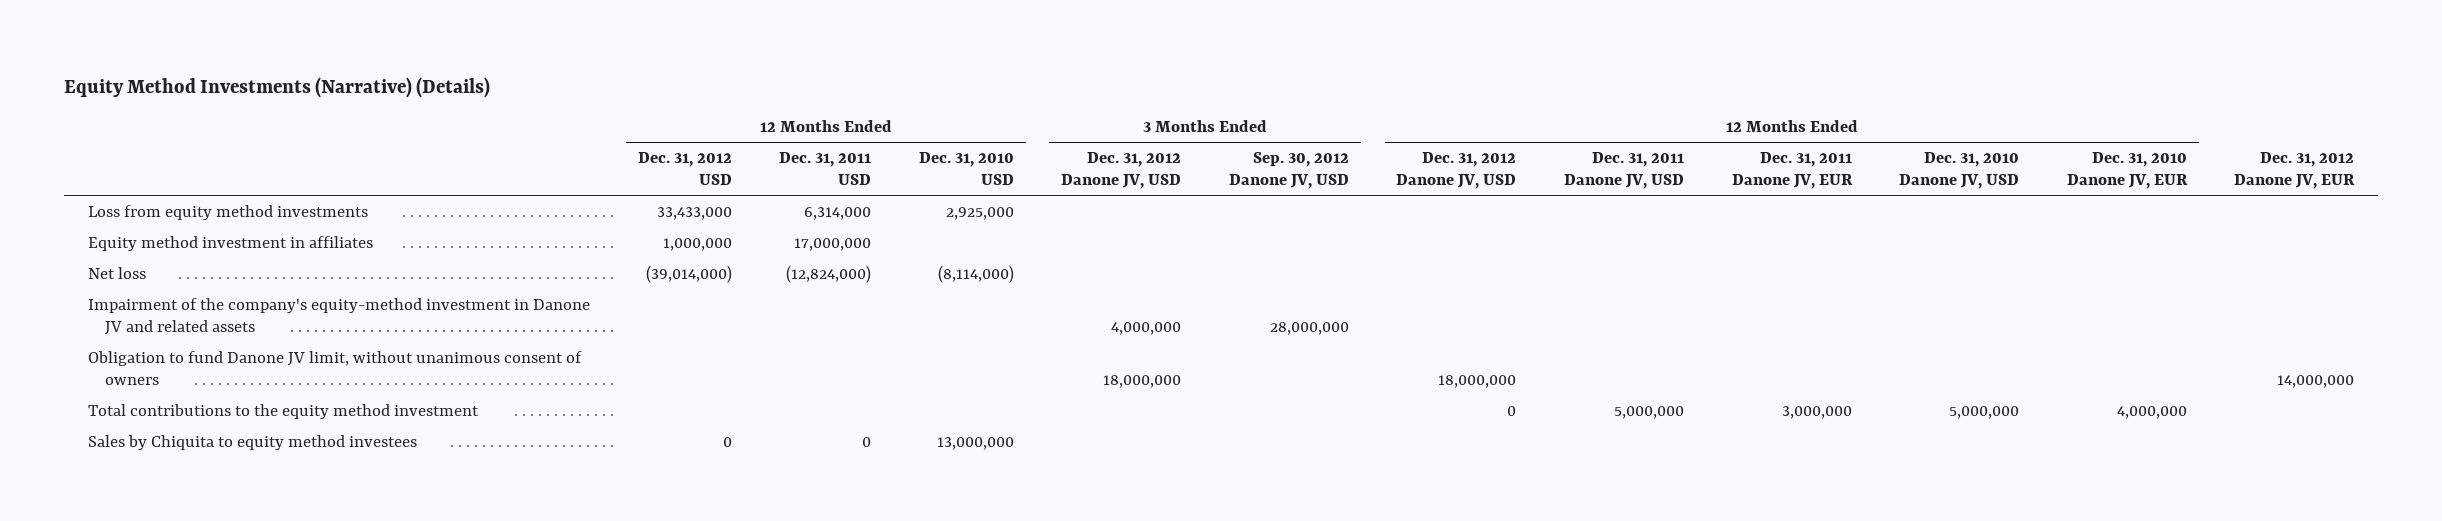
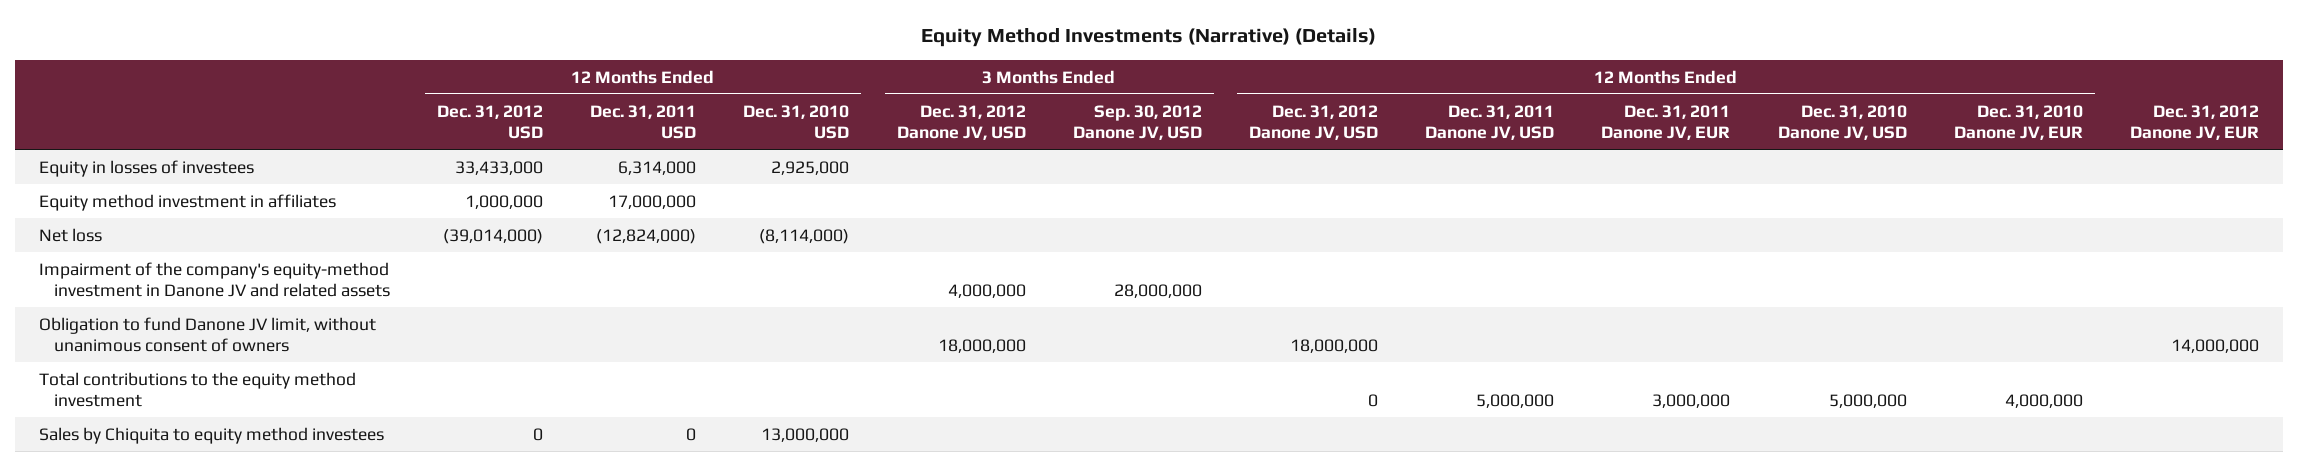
[87,204,368,220] Loss from equity method investments -> [39,159,255,177] Equity in losses of investees

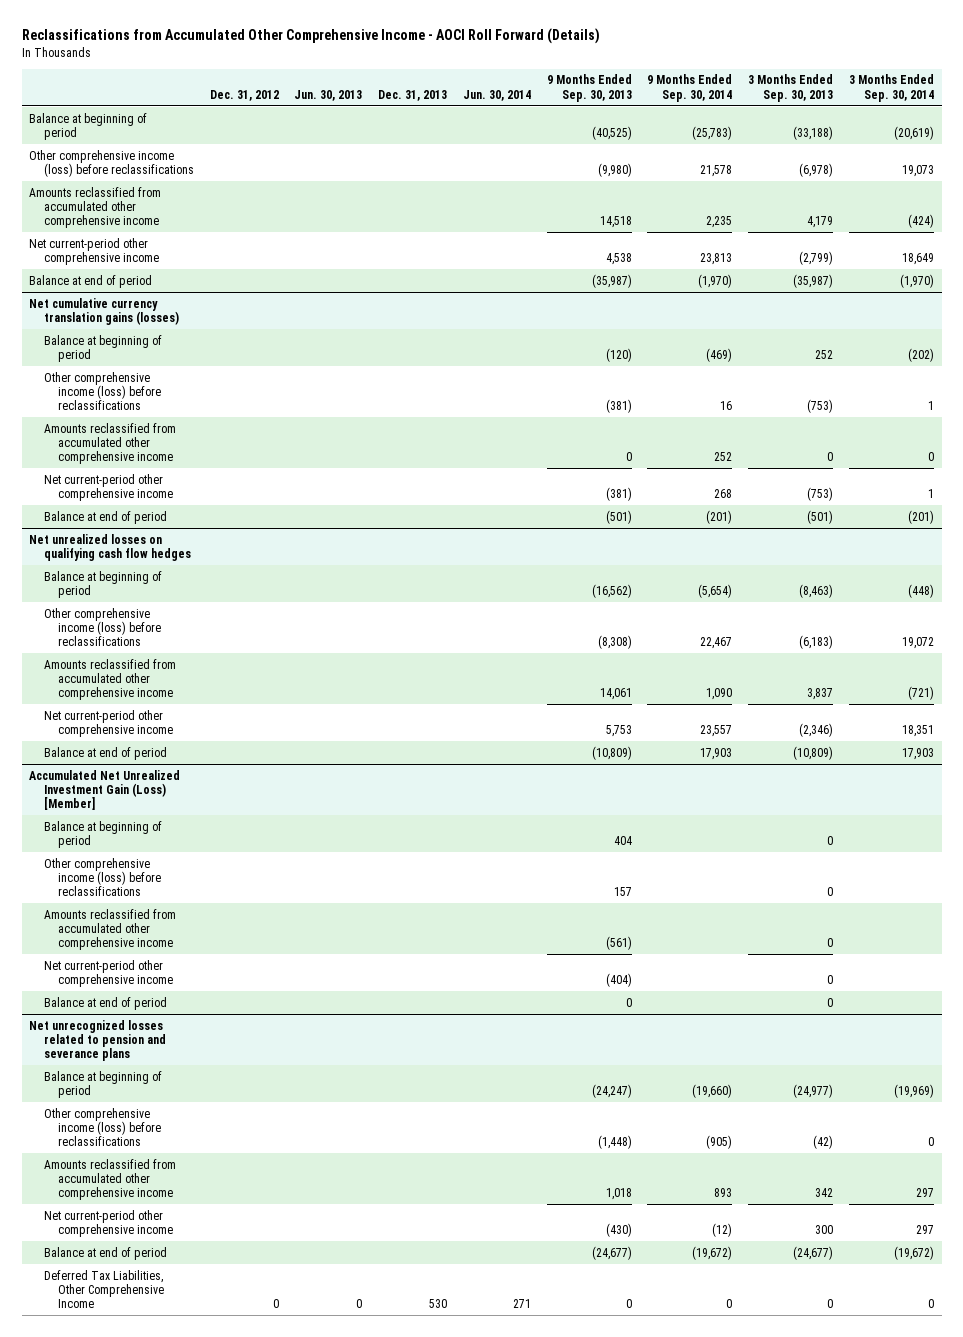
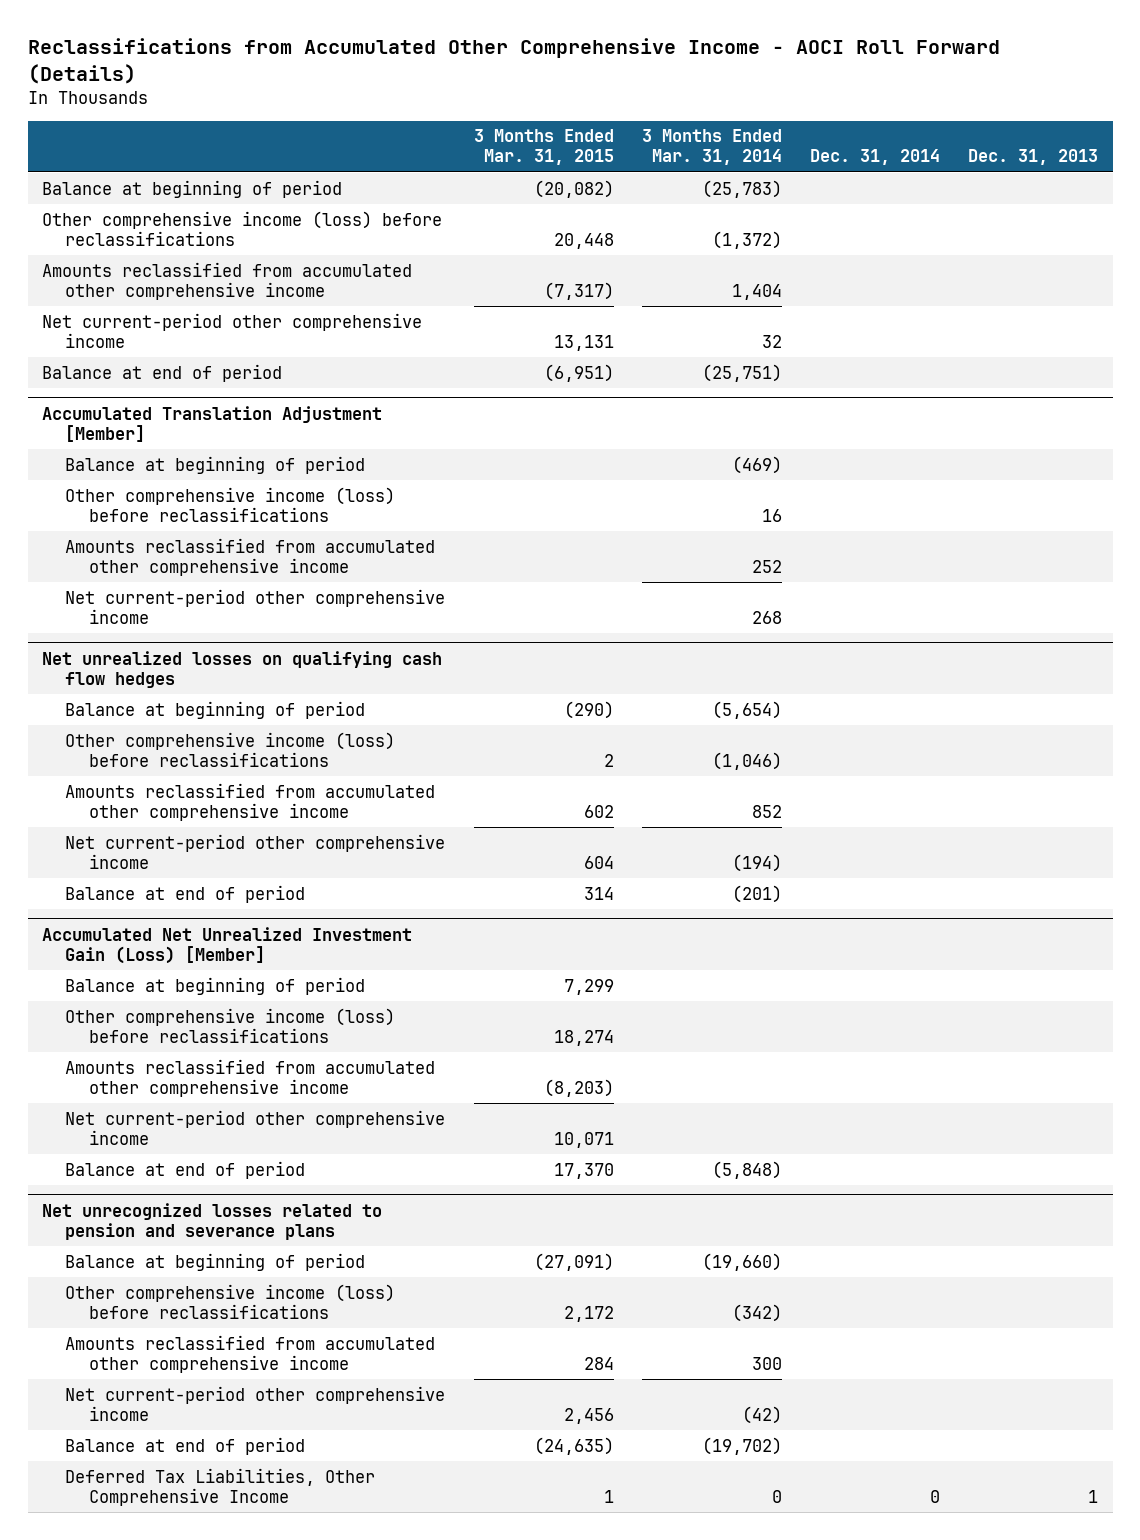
[209,89,279,101] Dec. 31, 2012 -> none
[294,89,363,101] Jun. 30, 2013 -> none
[462,89,531,101] Jun. 30, 2014 -> none
[546,74,632,102] 9 Months Ended Sep. 30, 2013 -> none
[647,74,733,102] 9 Months Ended Sep. 30, 2014 -> none
[748,74,834,102] 3 Months Ended Sep. 30, 2013 -> none
[848,74,934,102] 3 Months Ended Sep. 30, 2014 -> none
none -> [473,129,614,166] 3 Months Ended Mar. 31, 2015
none -> [641,129,782,166] 3 Months Ended Mar. 31, 2014
none -> [810,149,941,166] Dec. 31, 2014
[29,297,179,325] Net cumulative currency translation gains (losses) -> none
[43,334,162,362] Balance at beginning of period -> none
[43,371,162,410] Other comprehensive income (loss) before reclassifications -> none
[43,422,176,464] Amounts reclassified from accumulated other comprehensive income -> none
[43,473,174,501] Net current-period other comprehensive income -> none
[43,510,167,524] Balance at end of period -> none
none -> [41,405,382,442] Accumulated Translation Adjustment [Member]
none -> [65,455,366,474] Balance at beginning of period
none -> [65,486,396,522] Other comprehensive income (loss) before reclassifications
none -> [65,537,436,576] Amounts reclassified from accumulated other comprehensive income
none -> [65,588,446,624] Net current-period other comprehensive income
[429,1298,448,1308] 530 -> [1088,1489,1099,1503] 1

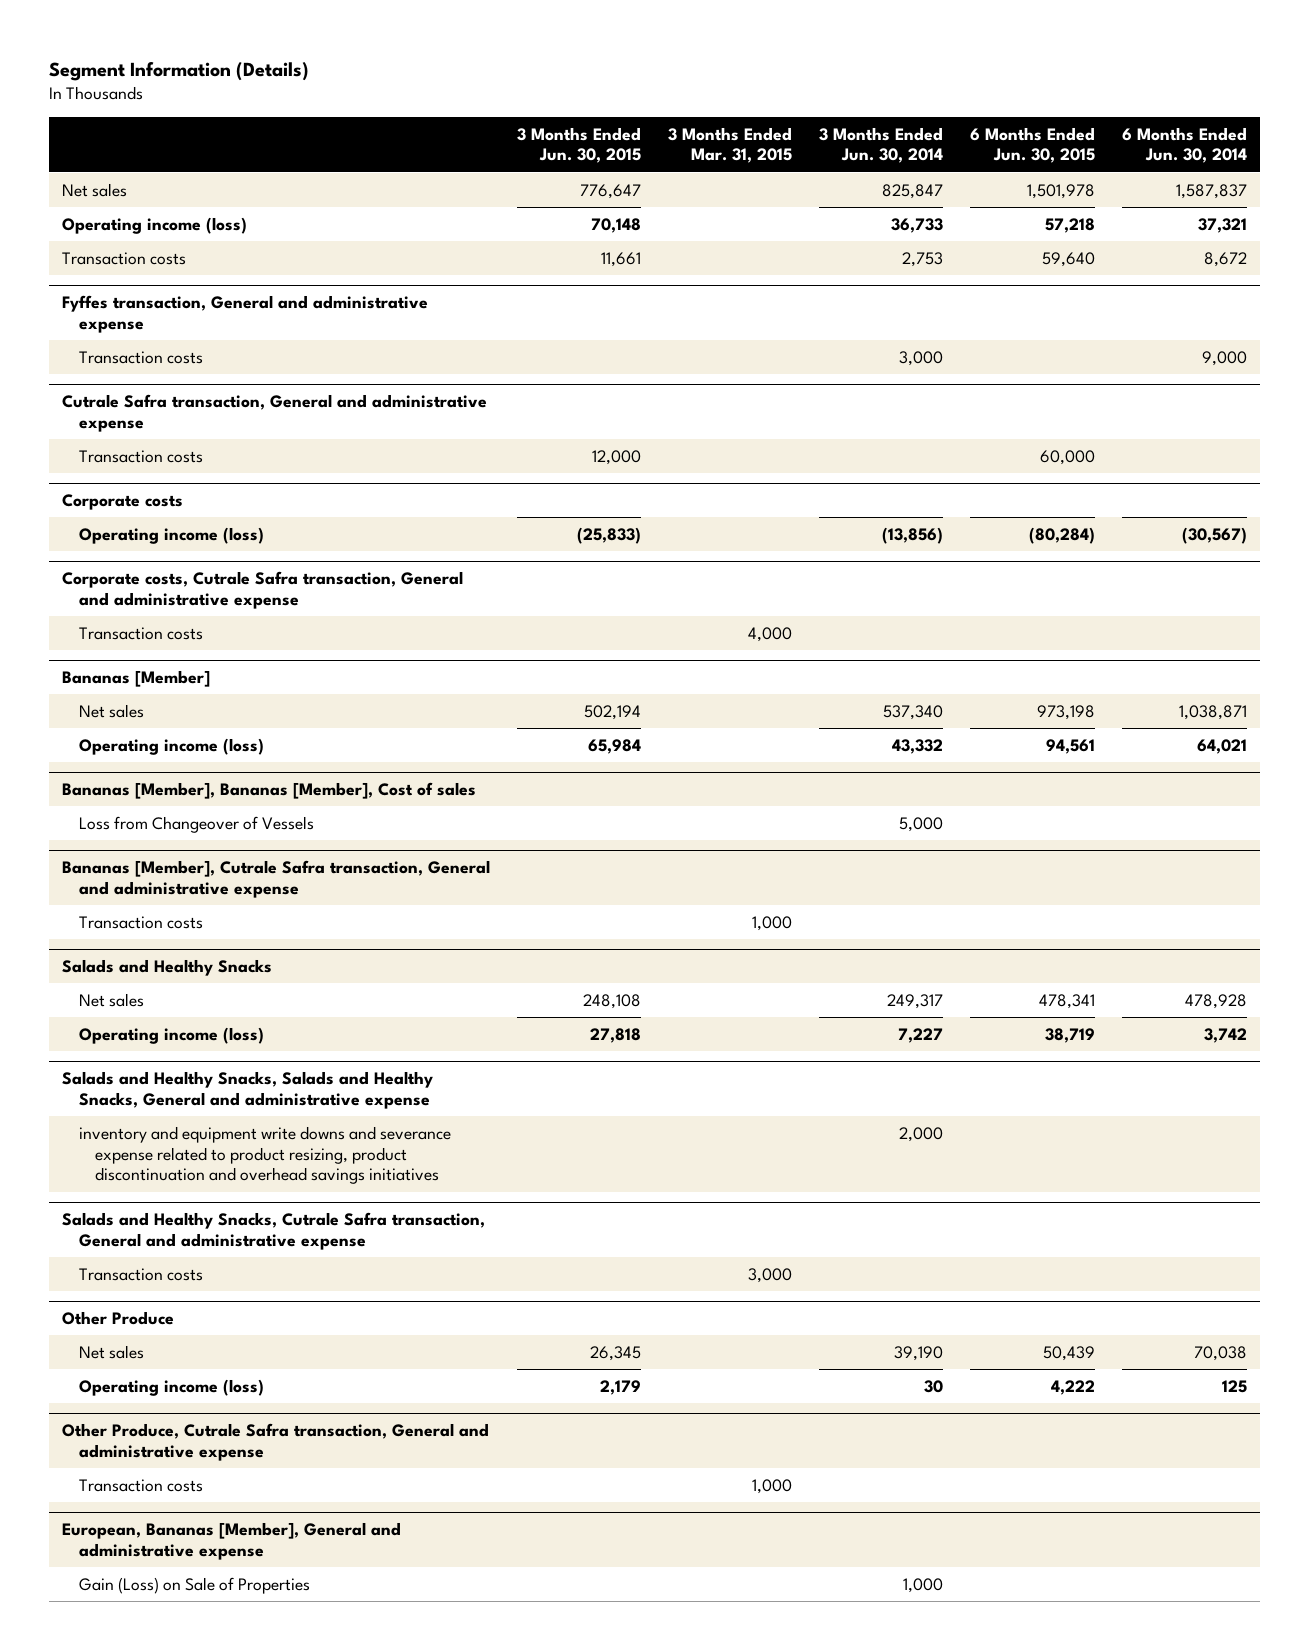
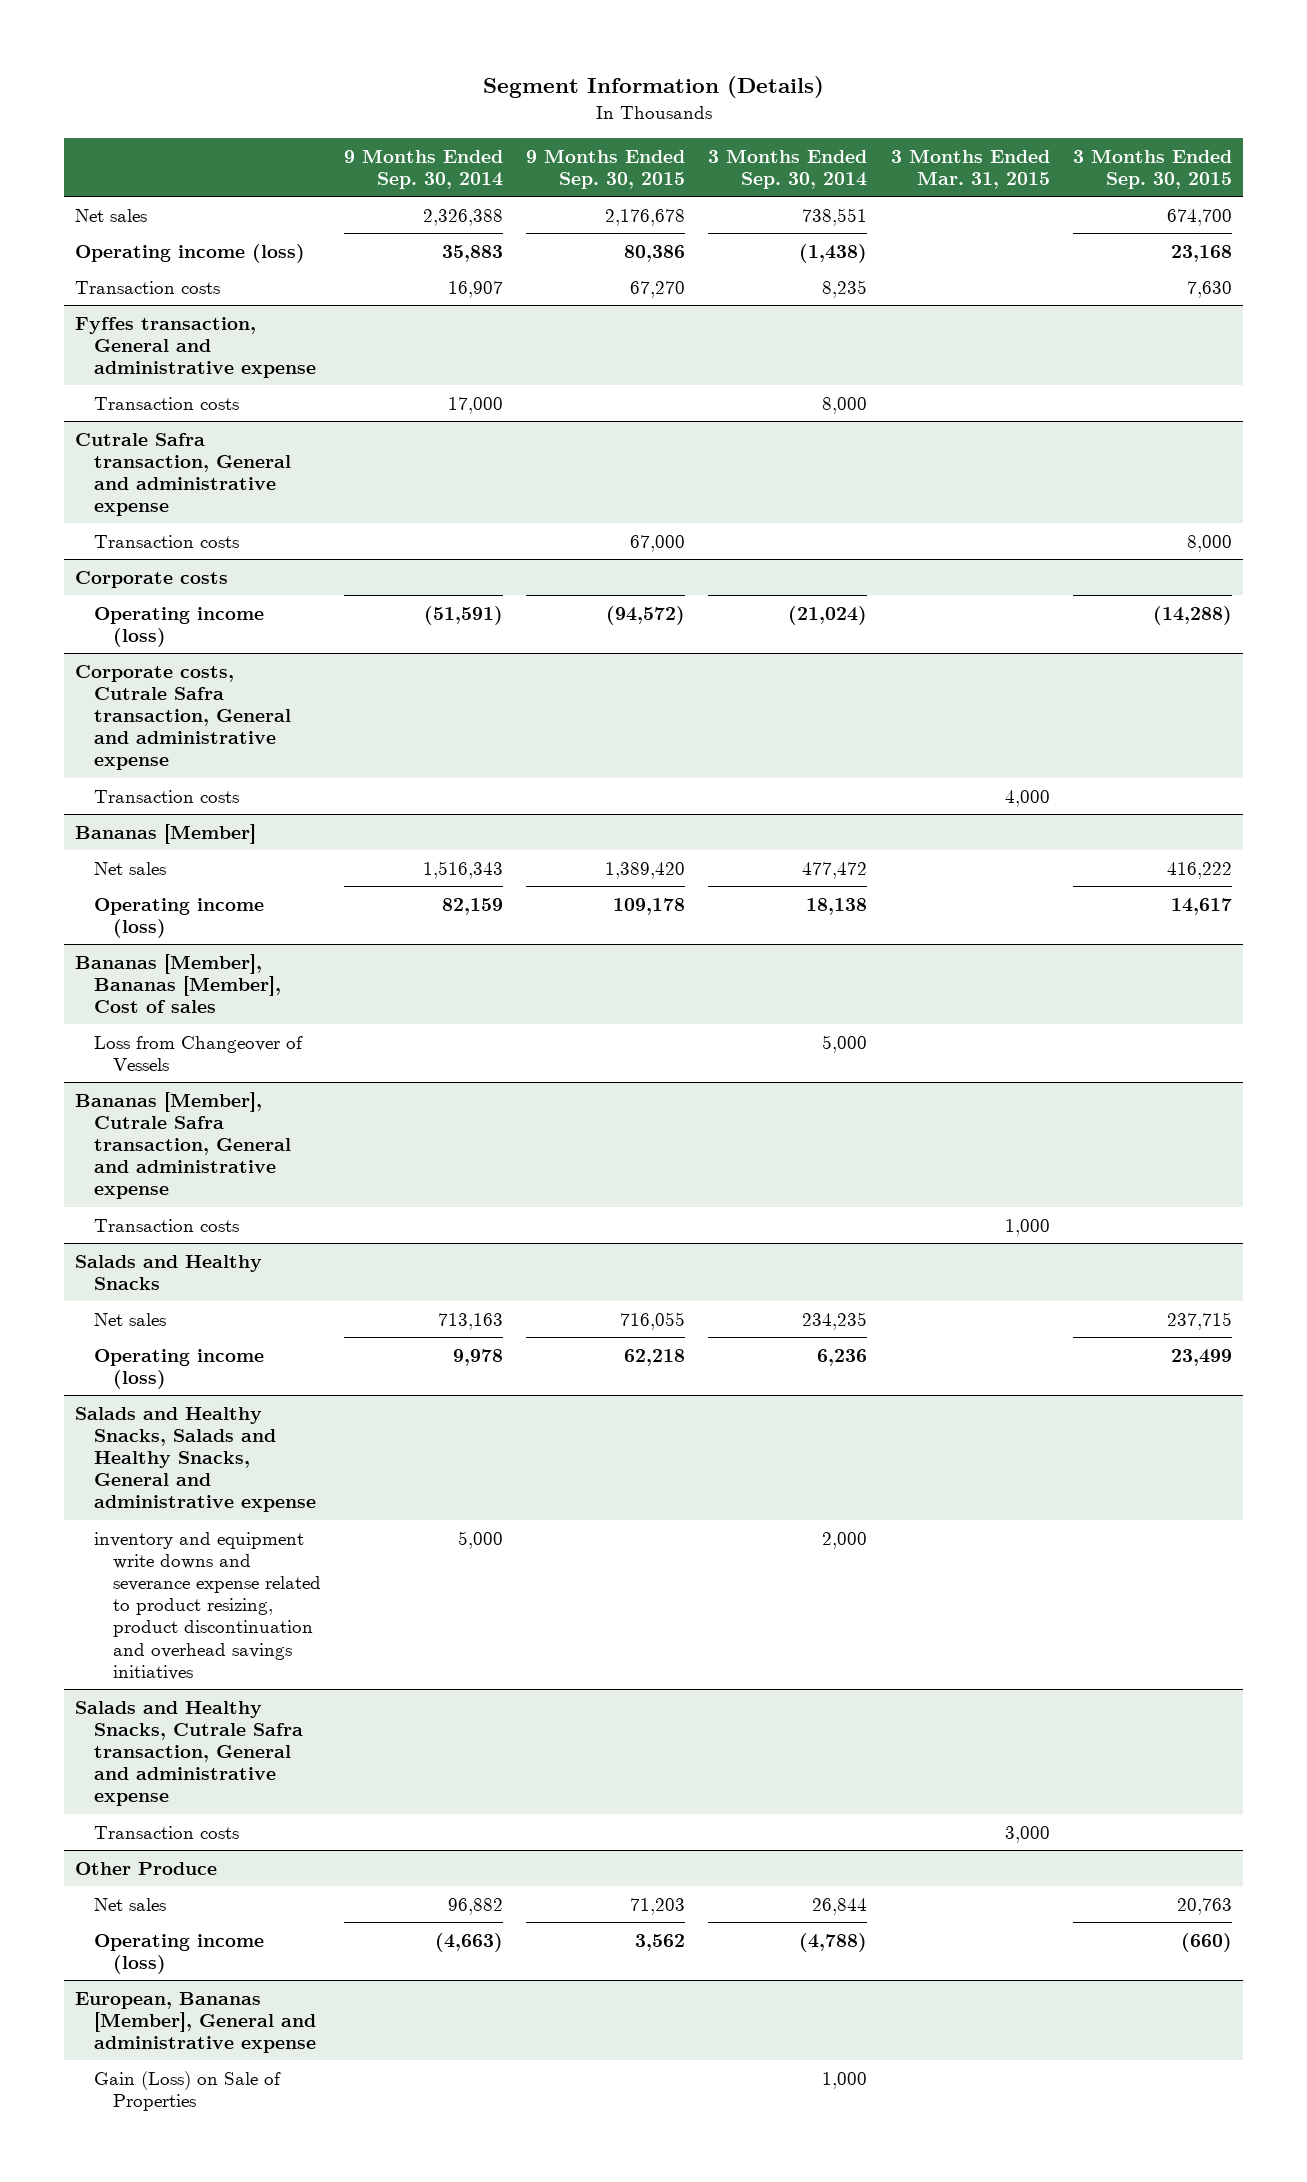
[517,126,642,164] 3 Months Ended Jun. 30, 2015 -> none
[818,126,943,164] 3 Months Ended Jun. 30, 2014 -> none
[969,126,1095,164] 6 Months Ended Jun. 30, 2015 -> none
[1121,126,1247,164] 6 Months Ended Jun. 30, 2014 -> none
none -> [343,148,503,190] 9 Months Ended Sep. 30, 2014
none -> [526,148,686,190] 9 Months Ended Sep. 30, 2015
none -> [708,148,868,190] 3 Months Ended Sep. 30, 2014
none -> [1072,148,1232,190] 3 Months Ended Sep. 30, 2015
[62,1423,490,1461] Other Produce, Cutrale Safra transaction, General and administrative expense -> none
[78,1478,203,1492] Transaction costs -> none

